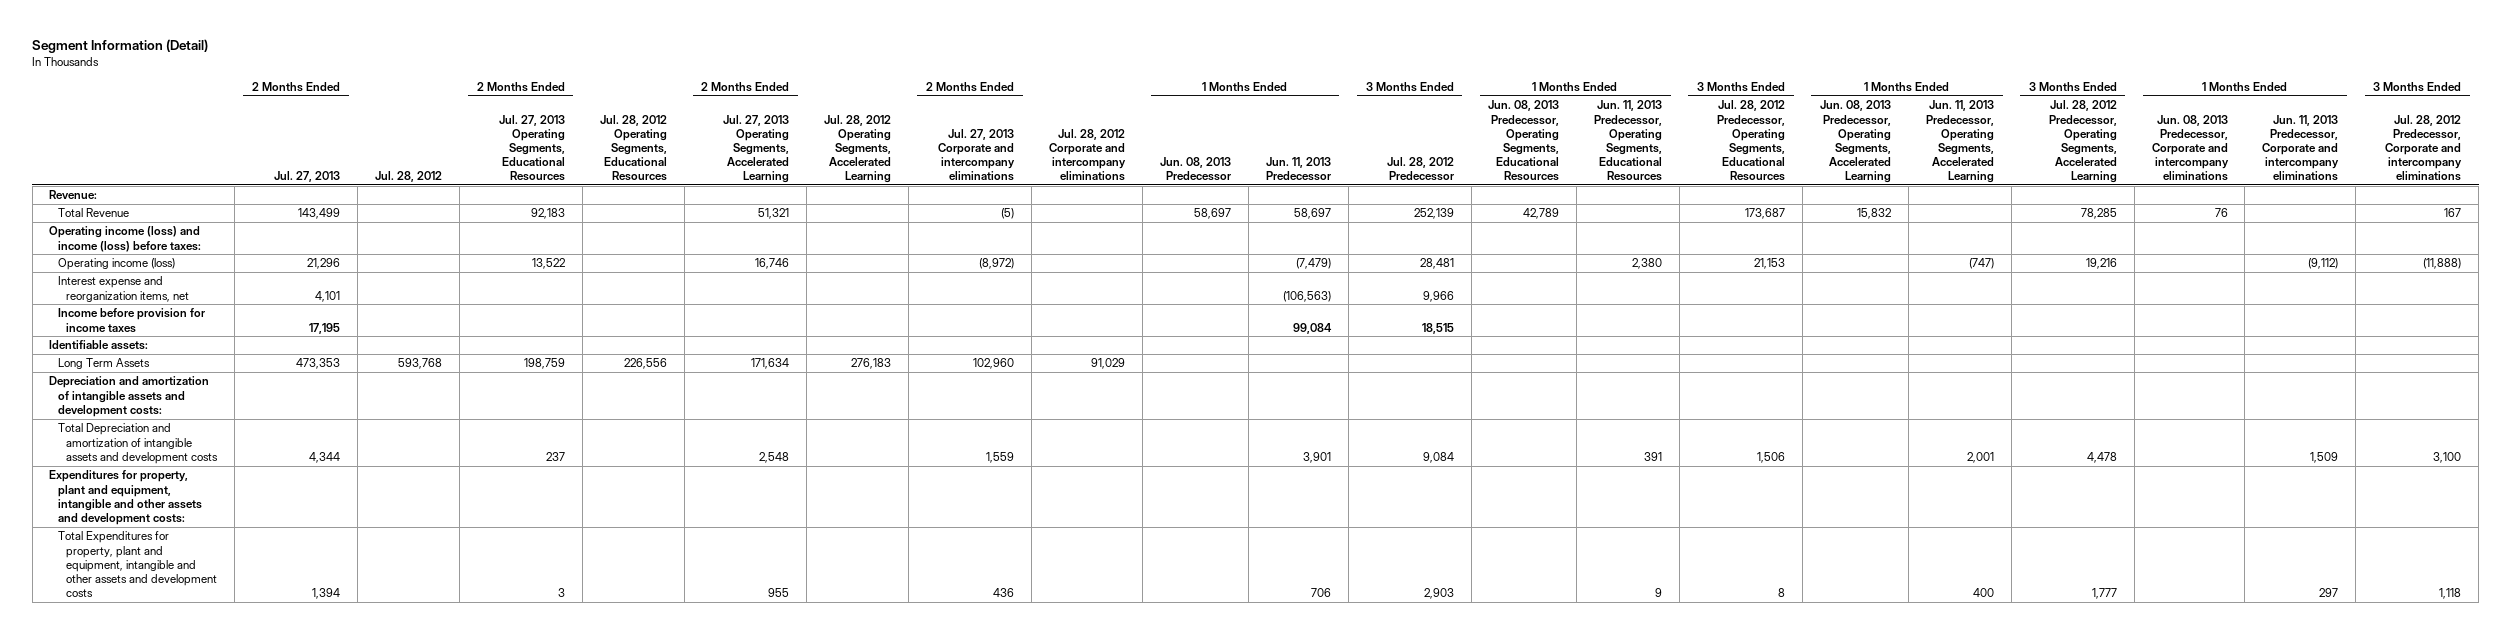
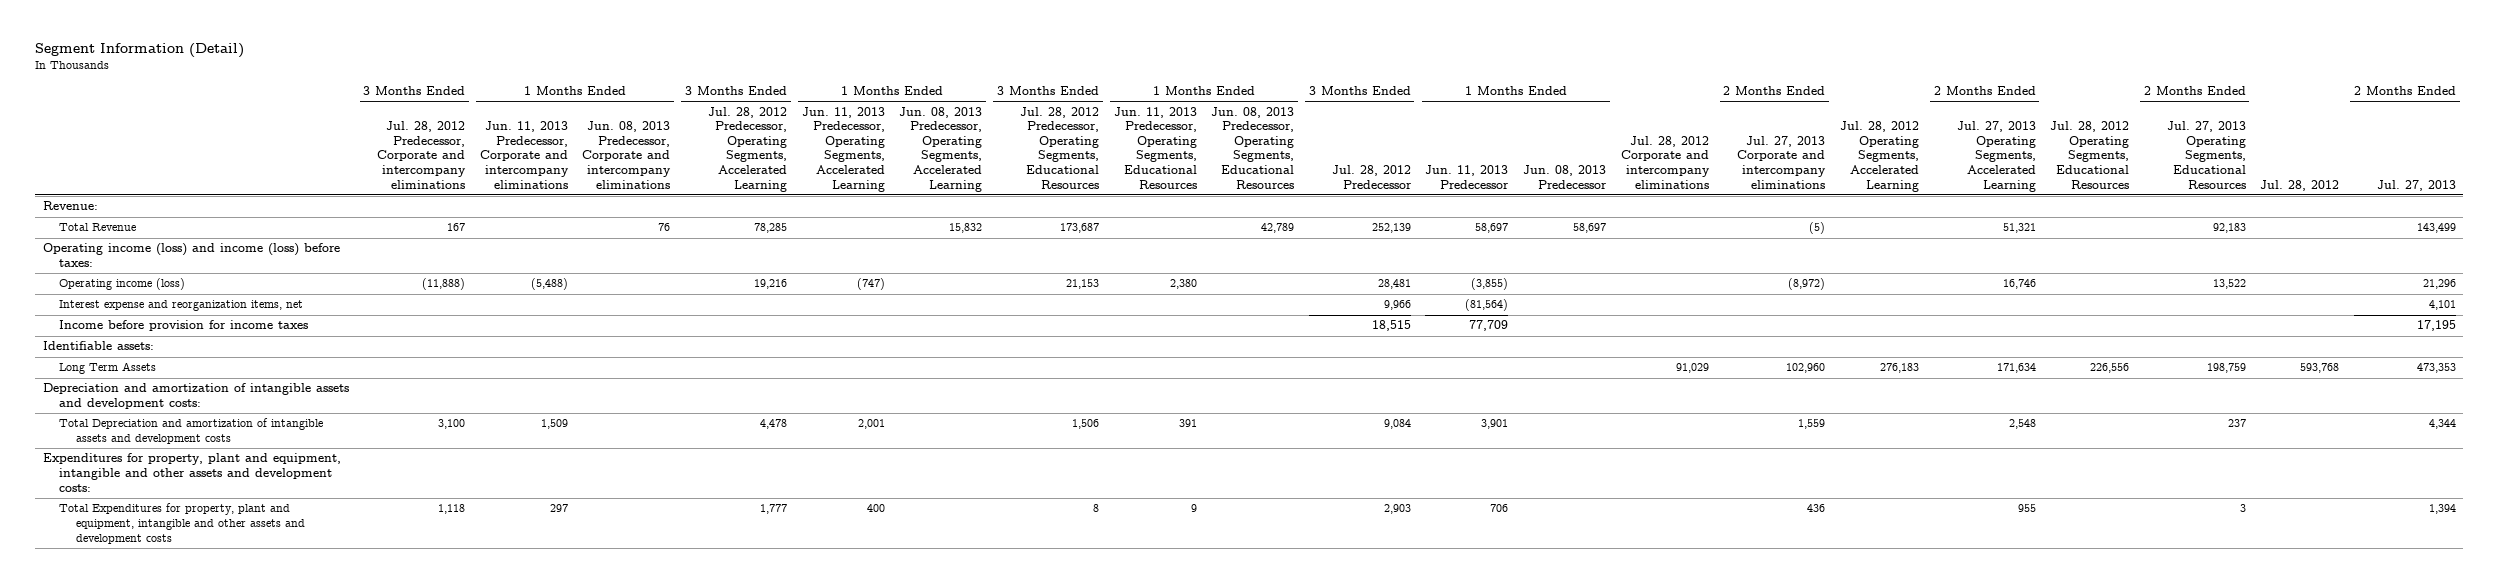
[1295,258,1331,270] (7,479) -> [1471,278,1509,291] (3,855)
[2308,258,2339,270] (9,112) -> [530,278,568,291] (5,488)
[1282,290,1331,302] (106,563) -> [1465,299,1509,312] (81,564)
[1292,322,1332,334] 99,084 -> [1469,320,1509,332] 77,709

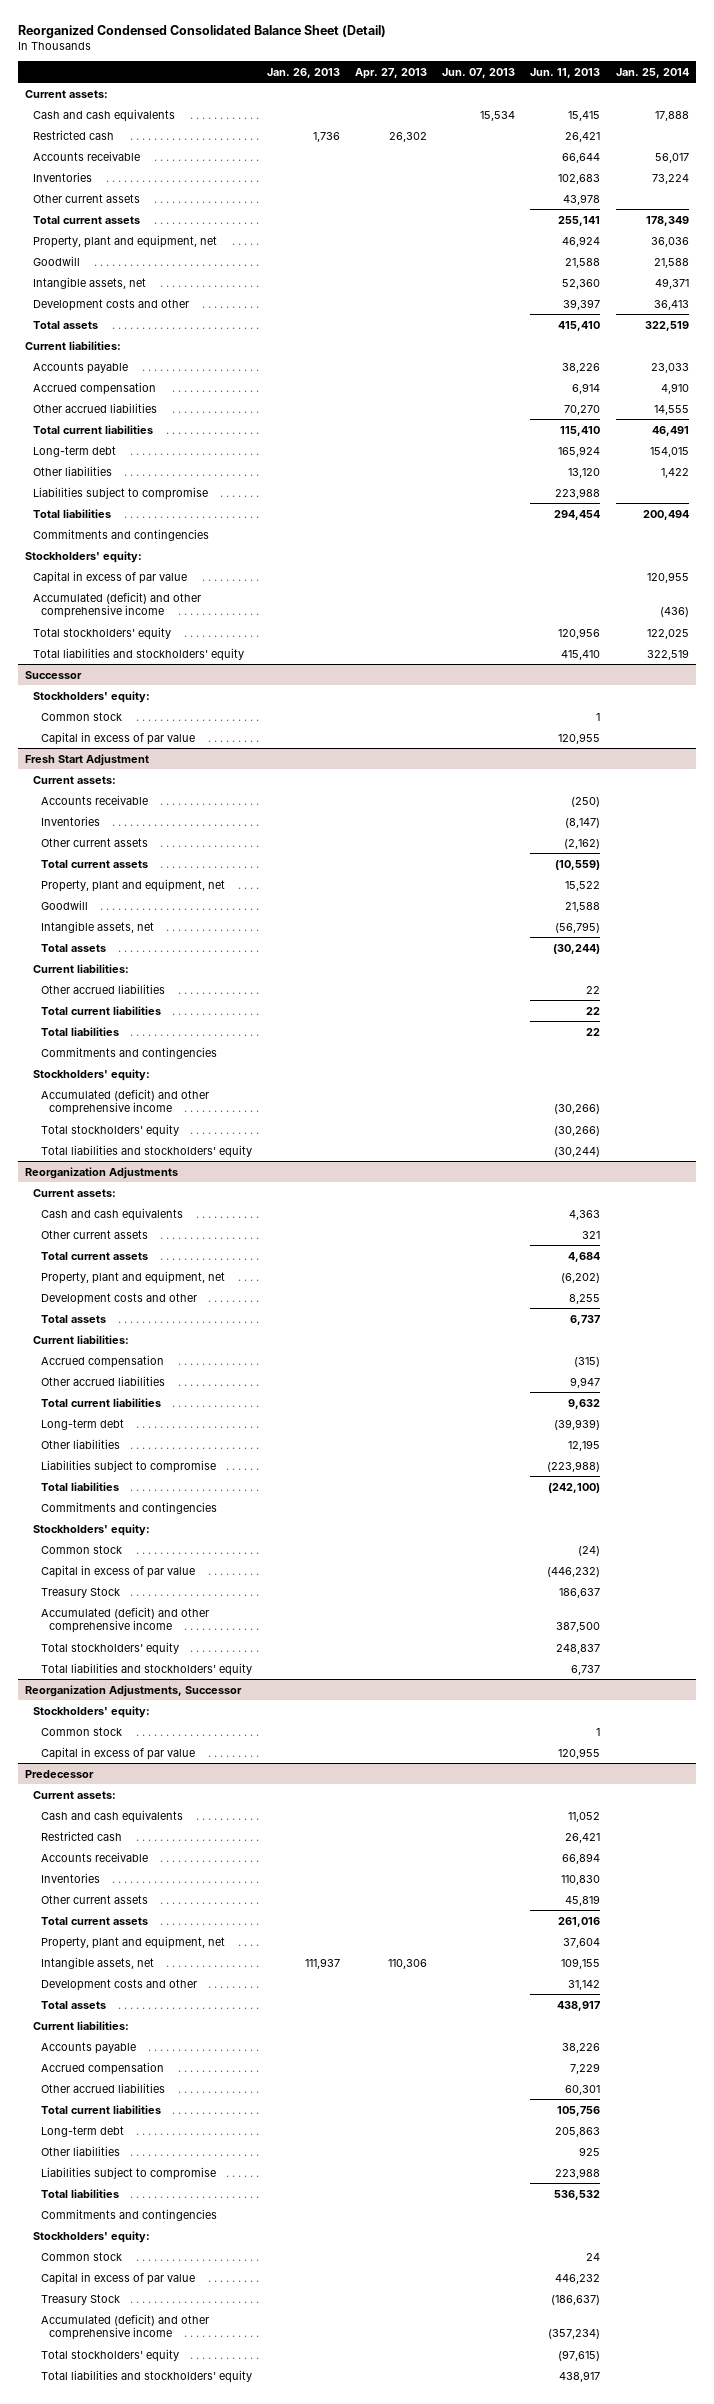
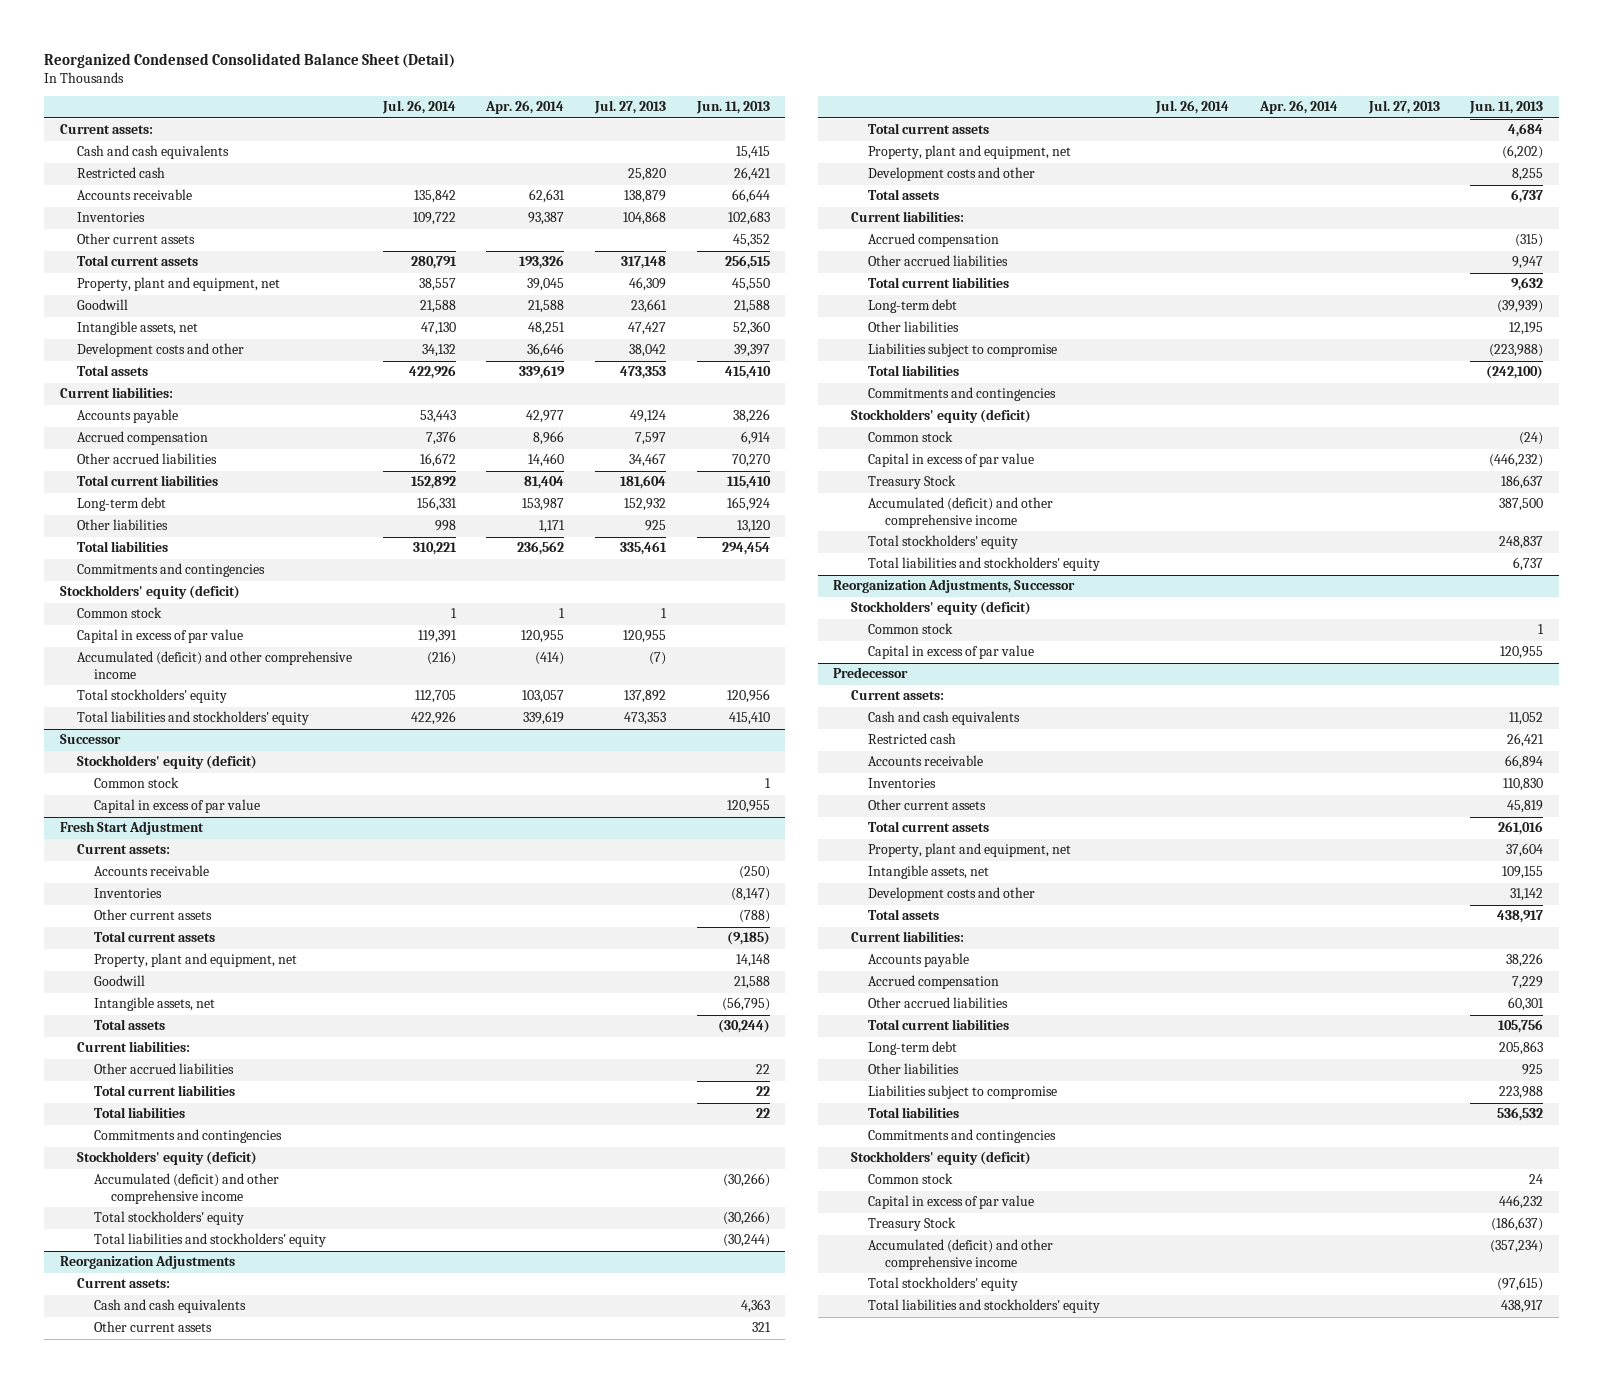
[267,67,341,78] Jan. 26, 2013 -> none
[355,67,428,79] Apr. 27, 2013 -> none
[442,67,516,78] Jun. 07, 2013 -> none
[615,67,689,78] Jan. 25, 2014 -> none
none -> [381,100,456,115] Jul. 26, 2014
none -> [485,100,565,115] Apr. 26, 2014
none -> [593,100,666,115] Jul. 27, 2013
[563,193,601,205] 43,978 -> [732,234,770,248] 45,352
[558,215,601,226] 255,141 -> [724,255,770,270] 256,515
[562,235,601,247] 46,924 -> [731,278,770,292] 45,550
[33,486,209,500] Liabilities subject to compromise -> none
[25,550,143,563] Stockholders' equity: -> [59,585,240,600] Stockholders' equity (deficit)
none -> [76,607,162,619] Common stock
[33,690,151,703] Stockholders' equity: -> [76,755,257,770] Stockholders' equity (deficit)
[564,838,601,849] (2,162) -> [738,910,770,924] (788)
[555,859,601,870] (10,559) -> [726,931,770,946] (9,185)
[565,880,601,891] 15,522 -> [735,954,770,968] 14,148
[33,1068,151,1081] Stockholders' equity: -> [76,1151,257,1166] Stockholders' equity (deficit)
[33,1523,151,1536] Stockholders' equity: -> [850,409,1031,424] Stockholders' equity (deficit)
[33,1705,151,1718] Stockholders' equity: -> [850,601,1031,616] Stockholders' equity (deficit)
[33,2230,151,2243] Stockholders' equity: -> [850,1151,1031,1166] Stockholders' equity (deficit)

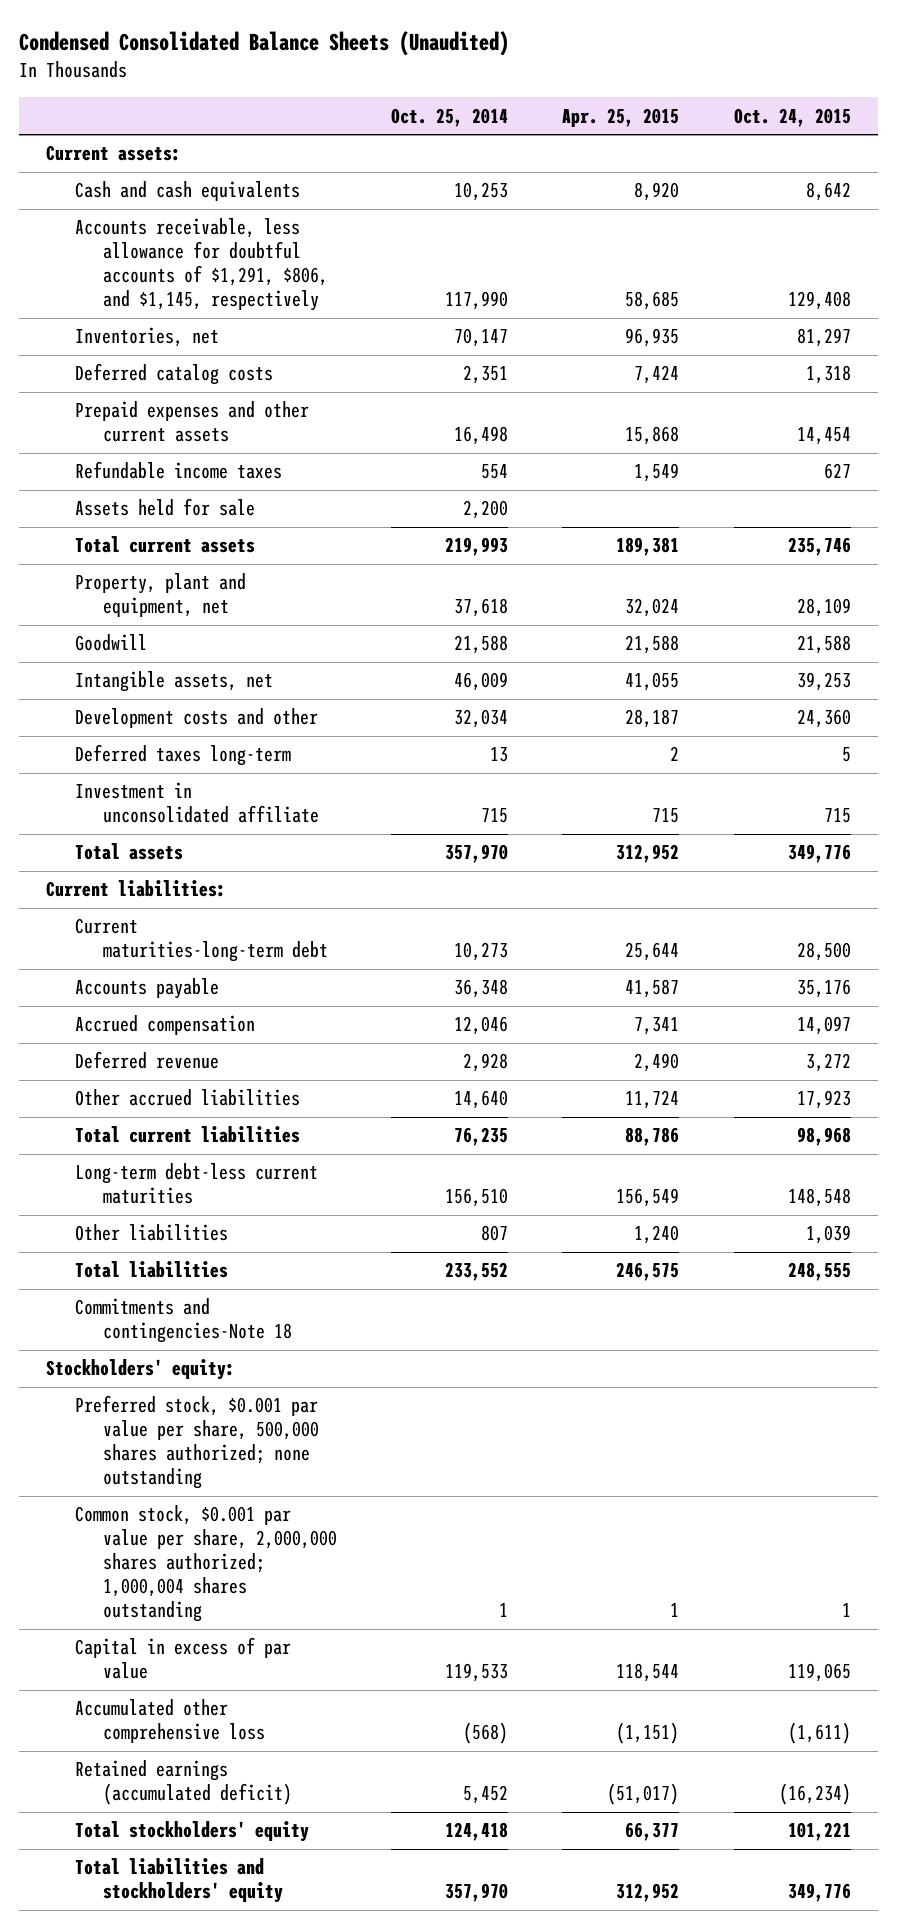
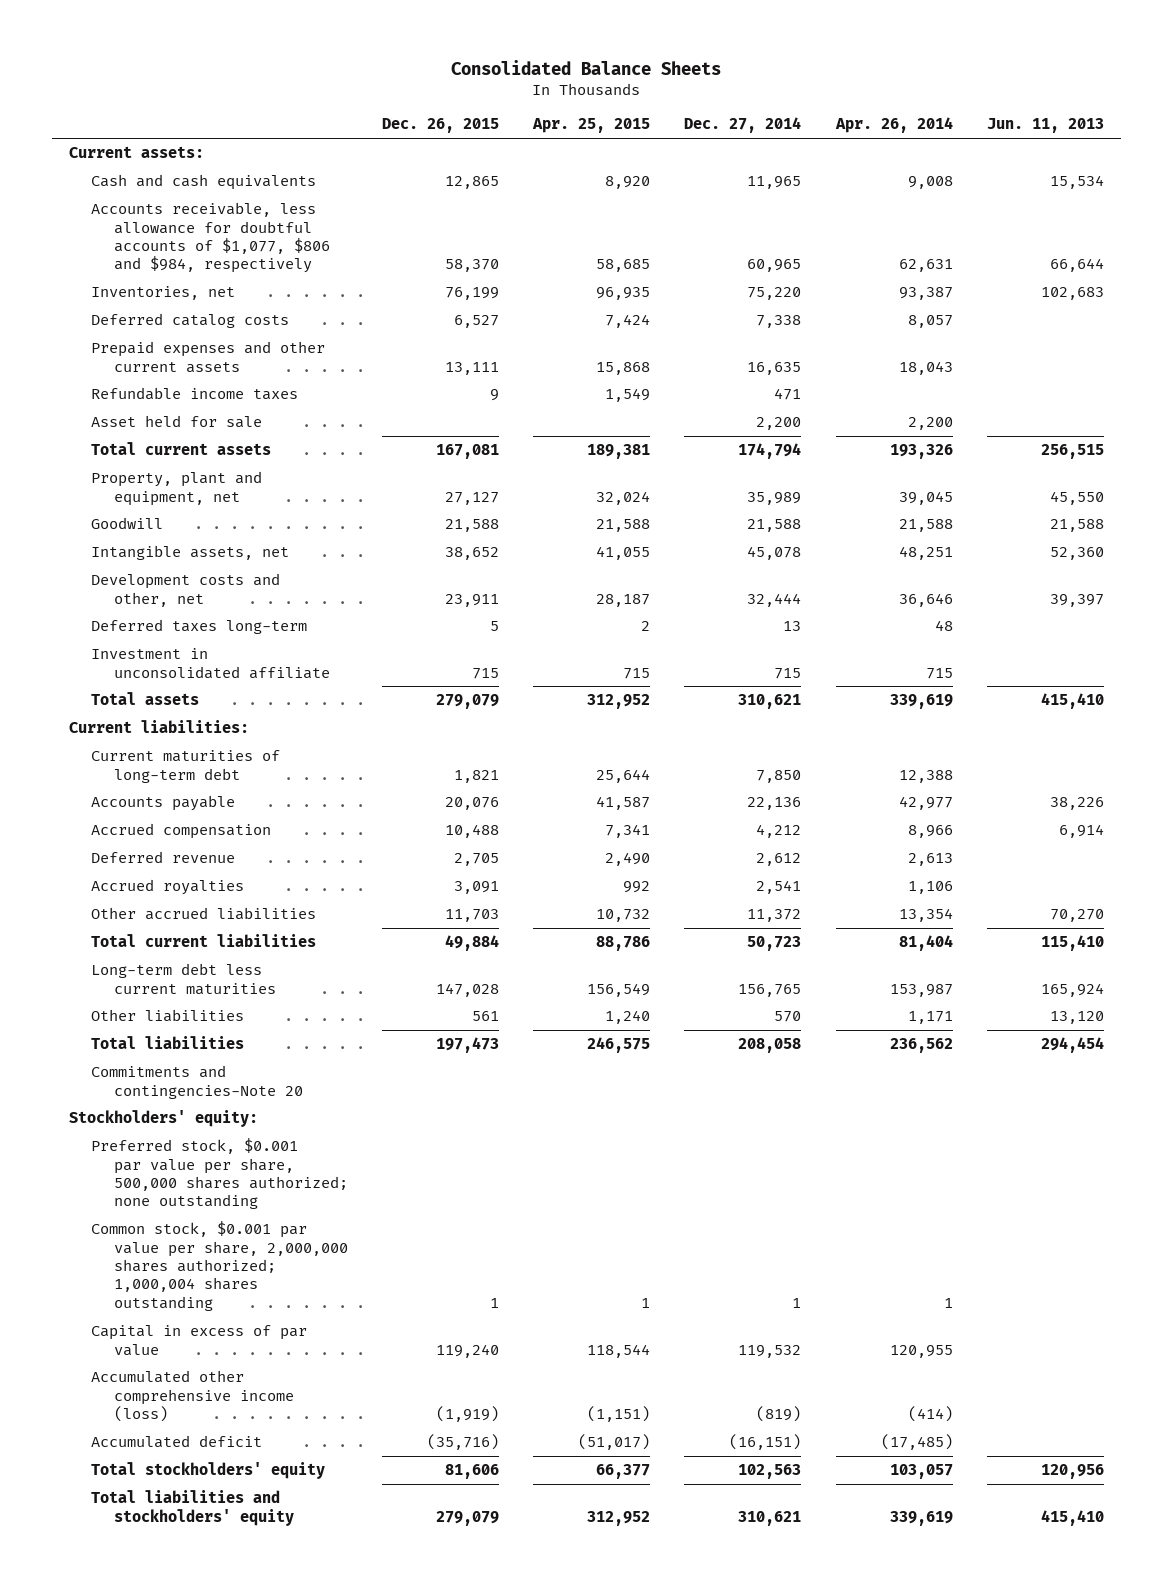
[19,31,510,57] Condensed Consolidated Balance Sheets (Unaudited) -> [451,59,722,75] Consolidated Balance Sheets
[391,107,509,127] Oct. 25, 2014 -> none
[733,107,851,127] Oct. 24, 2015 -> none
none -> [381,118,499,134] Dec. 26, 2015
none -> [684,117,802,134] Dec. 27, 2014
none -> [834,117,953,134] Apr. 26, 2014
none -> [986,118,1104,134] Jun. 11, 2013
[74,218,329,312] Accounts receivable, less allowance for doubtful accounts of $1,291, $806, and $1,145, respectively -> [91,202,330,274] Accounts receivable, less allowance for doubtful accounts of $1,077, $806 and $984, respectively
[74,498,255,517] Assets held for sale -> [91,415,263,429] Asset held for sale
[74,708,318,729] Development costs and other -> [91,573,281,607] Development costs and other, net
[74,918,329,963] Current maturities-long-term debt -> [91,750,281,783] Current maturities of long-term debt
none -> [91,879,245,896] Accrued royalties
[625,1090,680,1110] 11,724 -> [596,909,651,923] 10,732
[74,1163,318,1205] Long-term debt-less current maturities -> [91,963,276,995] Long-term debt less current maturities
[74,1298,293,1344] Commitments and contingencies-Note 18 -> [91,1065,303,1099] Commitments and contingencies-Note 20
[74,1699,266,1744] Accumulated other comprehensive loss -> [91,1370,294,1423] Accumulated other comprehensive income (loss)
[74,1760,293,1806] Retained earnings (accumulated deficit) -> [91,1435,263,1449] Accumulated deficit

